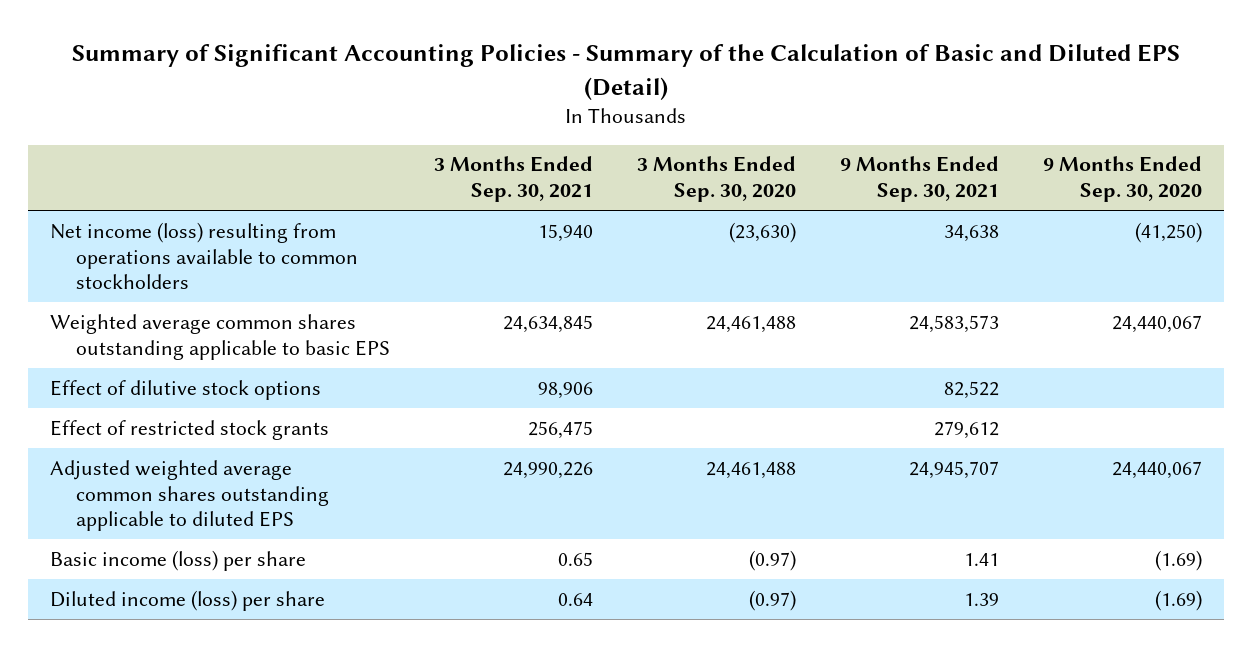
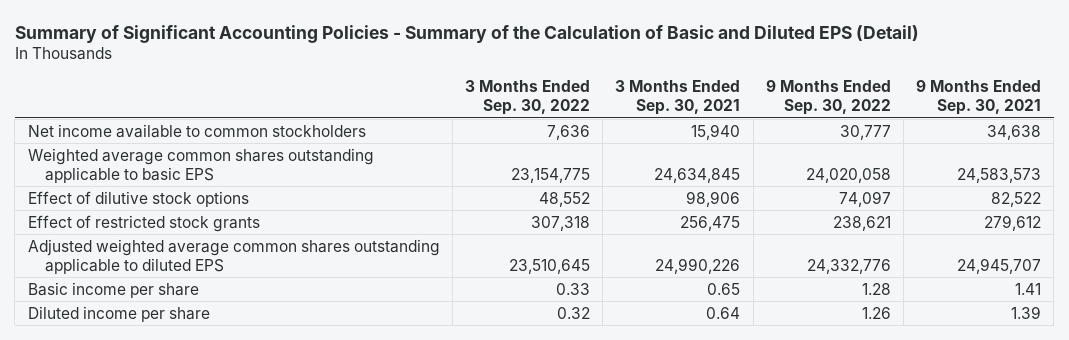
[637,156,797,203] 3 Months Ended Sep. 30, 2020 -> none
[1043,156,1203,203] 9 Months Ended Sep. 30, 2020 -> none
none -> [465,80,591,116] 3 Months Ended Sep. 30, 2022
none -> [765,80,891,116] 9 Months Ended Sep. 30, 2022
[50,221,359,290] Net income (loss) resulting from operations available to common stockholders -> [27,123,366,138] Net income available to common stockholders
[50,549,307,571] Basic income (loss) per share -> [27,281,199,298] Basic income per share
[50,589,326,611] Diluted income (loss) per share -> [27,305,210,322] Diluted income per share

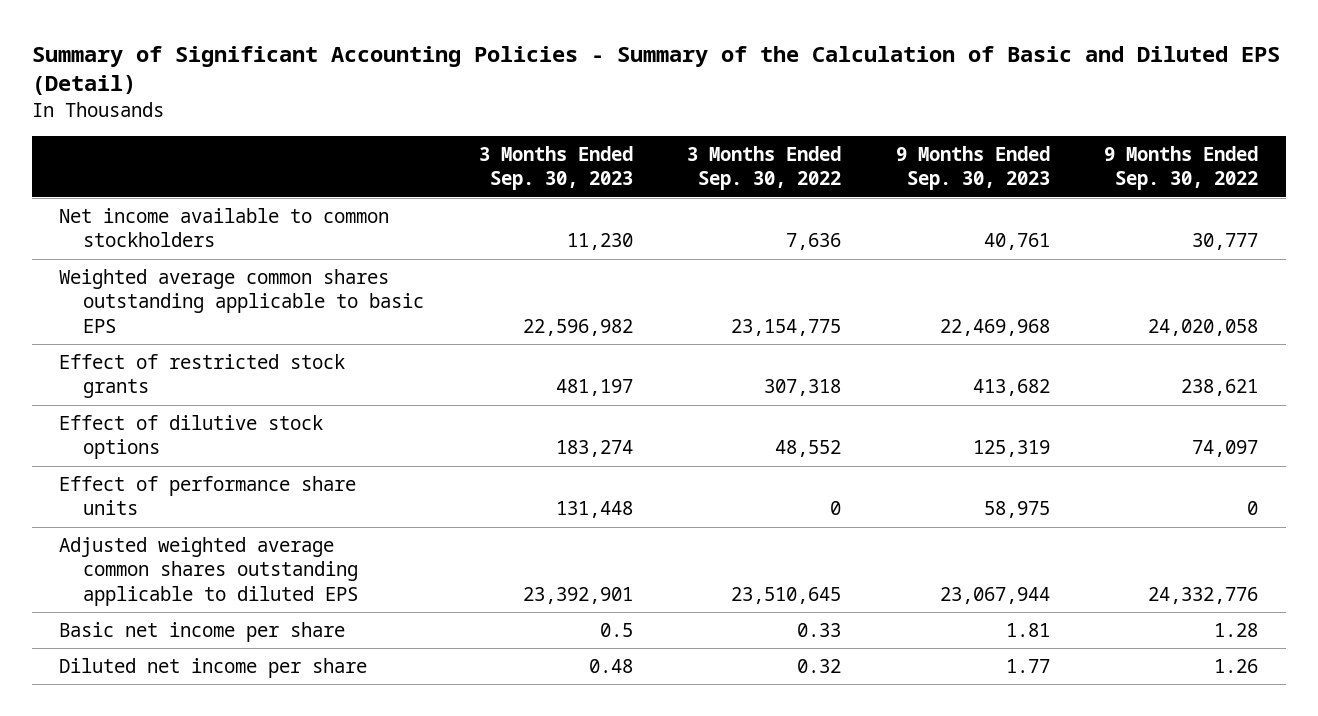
[615,80,741,116] 3 Months Ended Sep. 30, 2021 -> none
[916,80,1042,116] 9 Months Ended Sep. 30, 2021 -> none
none -> [478,145,633,191] 3 Months Ended Sep. 30, 2023
none -> [895,145,1050,191] 9 Months Ended Sep. 30, 2023
[27,190,249,207] Effect of dilutive stock options -> [59,414,324,460] Effect of dilutive stock options
none -> [59,475,357,516] Effect of performance share units
[27,281,199,298] Basic income per share -> [59,621,346,642] Basic net income per share
[27,305,210,322] Diluted income per share -> [59,657,368,678] Diluted net income per share

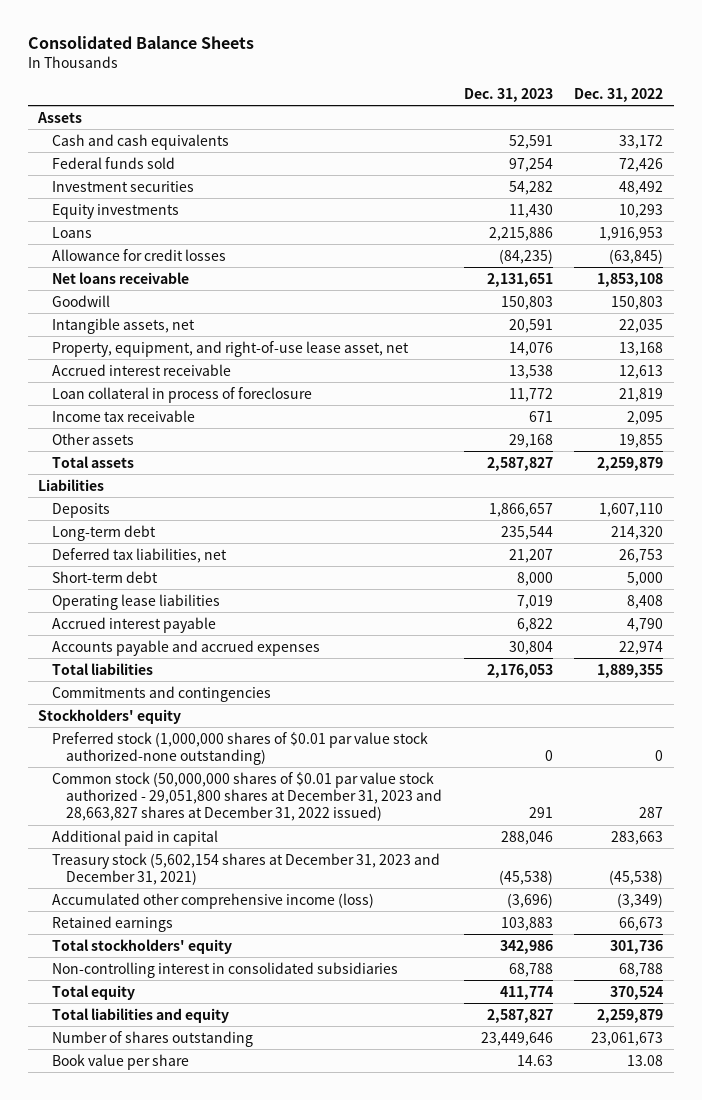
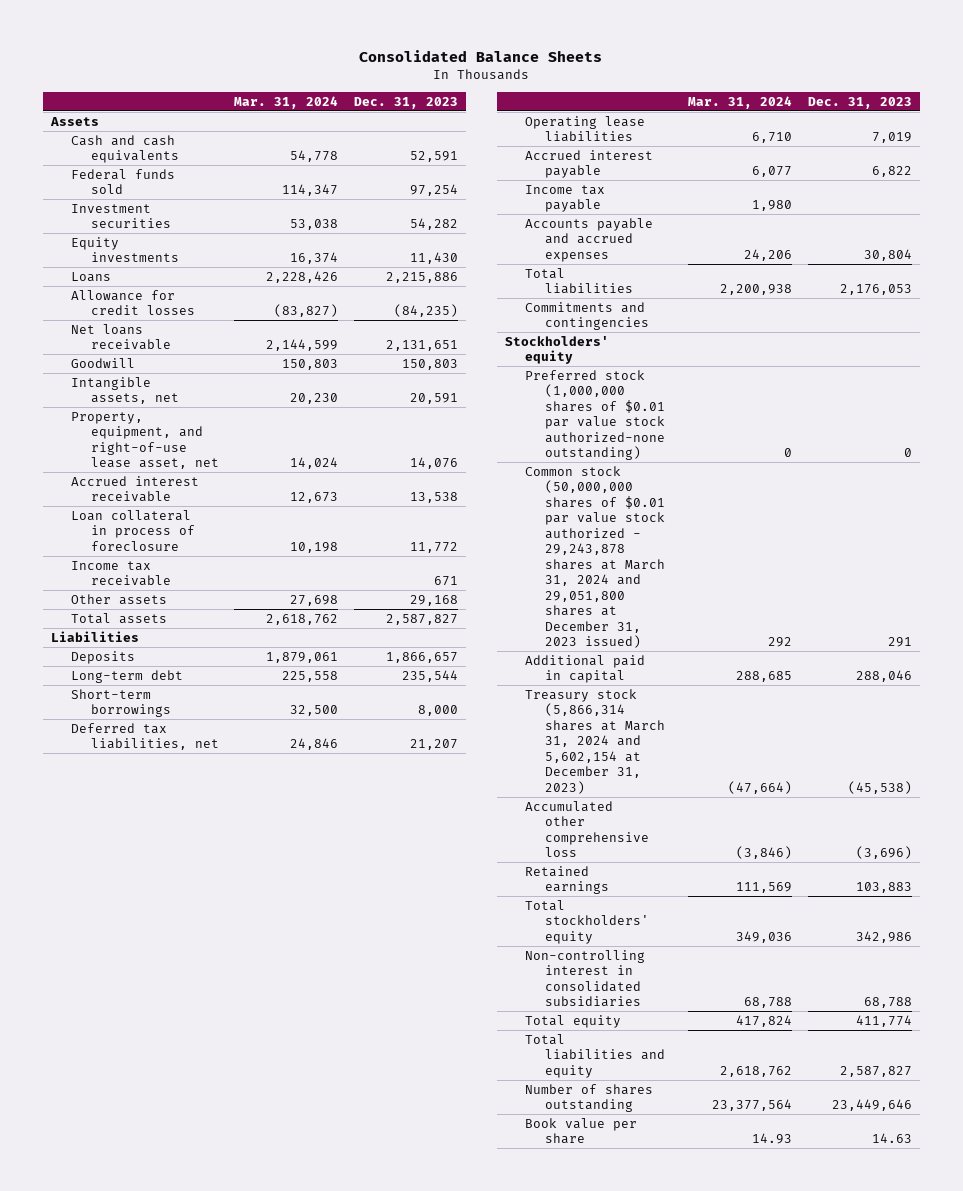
[574,87,664,102] Dec. 31, 2022 -> none
none -> [234,95,339,109] Mar. 31, 2024
none -> [70,688,171,718] Short-term borrowings
[52,570,159,583] Short-term debt -> none
none -> [524,184,605,213] Income tax payable
[52,771,443,822] Common stock (50,000,000 shares of $0.01 par value stock authorized - 29,051,800 shares at December 31, 2023 and 28,663,827 shares at December 31, 2022 issued) -> [524,465,665,649] Common stock (50,000,000 shares of $0.01 par value stock authorized - 29,243,878 shares at March 31, 2024 and 29,051,800 shares at December 31, 2023 issued)
[52,852,441,885] Treasury stock (5,602,154 shares at December 31, 2023 and December 31, 2021) -> [524,688,665,794] Treasury stock (5,866,314 shares at March 31, 2024 and 5,602,154 at December 31, 2023)
[52,892,375,909] Accumulated other comprehensive income (loss) -> [524,800,649,858] Accumulated other comprehensive loss

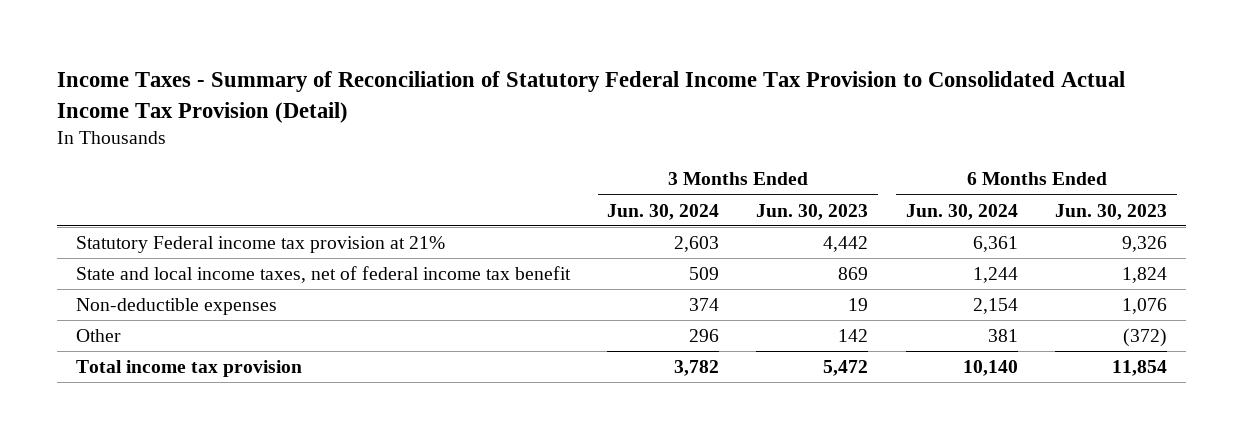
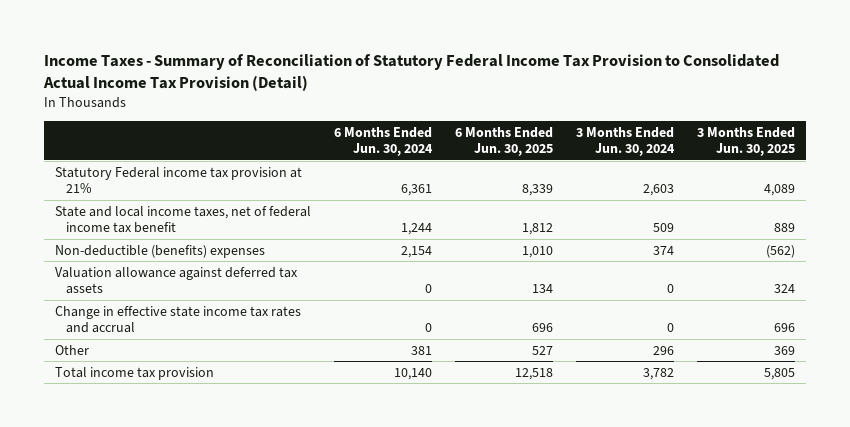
[756,203,869,220] Jun. 30, 2023 -> none
[1055,203,1168,220] Jun. 30, 2023 -> none
none -> [455,126,554,157] 6 Months Ended Jun. 30, 2025
none -> [696,126,795,157] 3 Months Ended Jun. 30, 2025
[75,297,277,315] Non-deductible expenses -> [55,244,266,258] Non-deductible (benefits) expenses
none -> [55,266,299,295] Valuation allowance against deferred tax assets
none -> [55,305,302,334] Change in effective state income tax rates and accrual

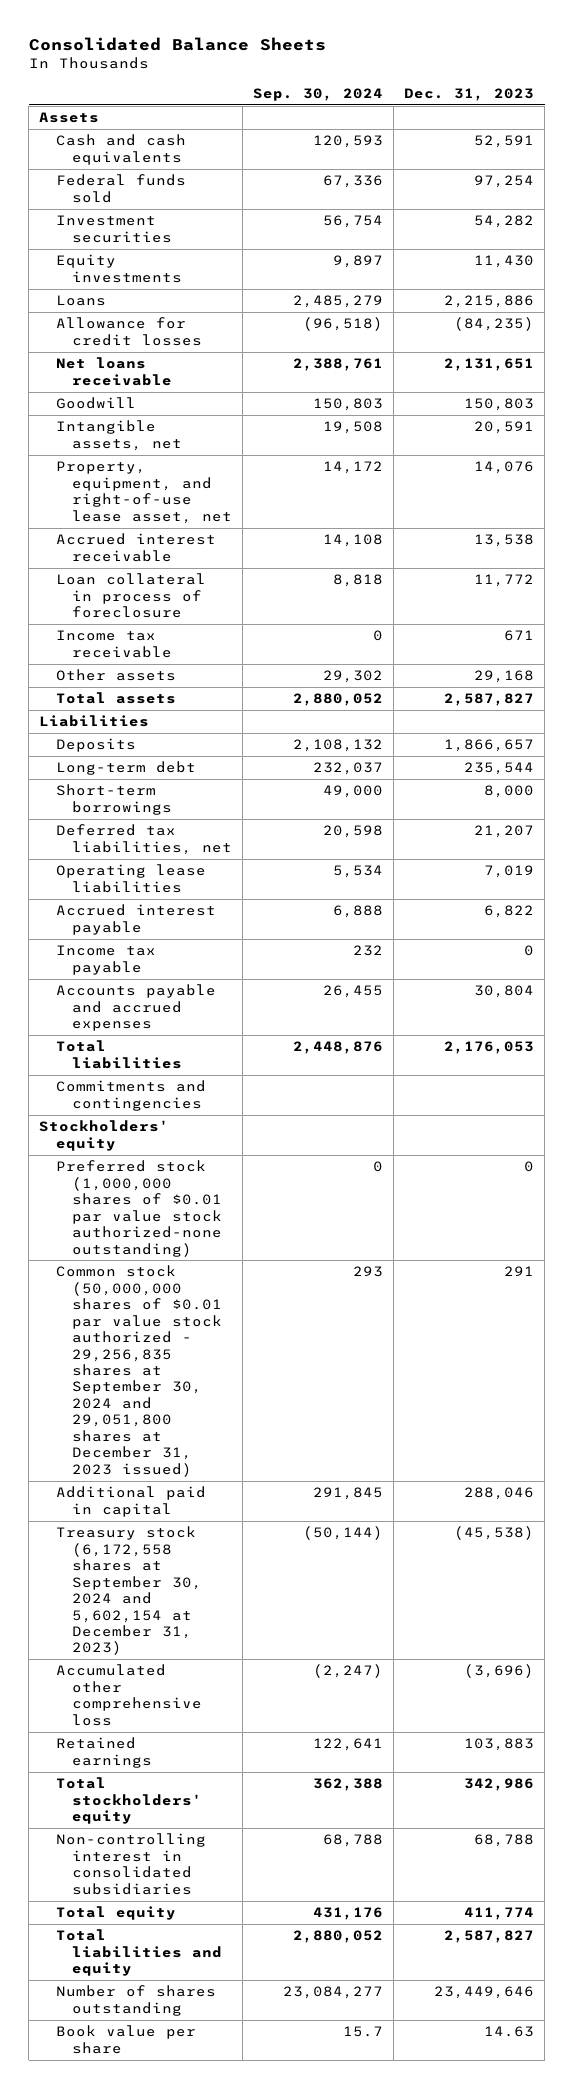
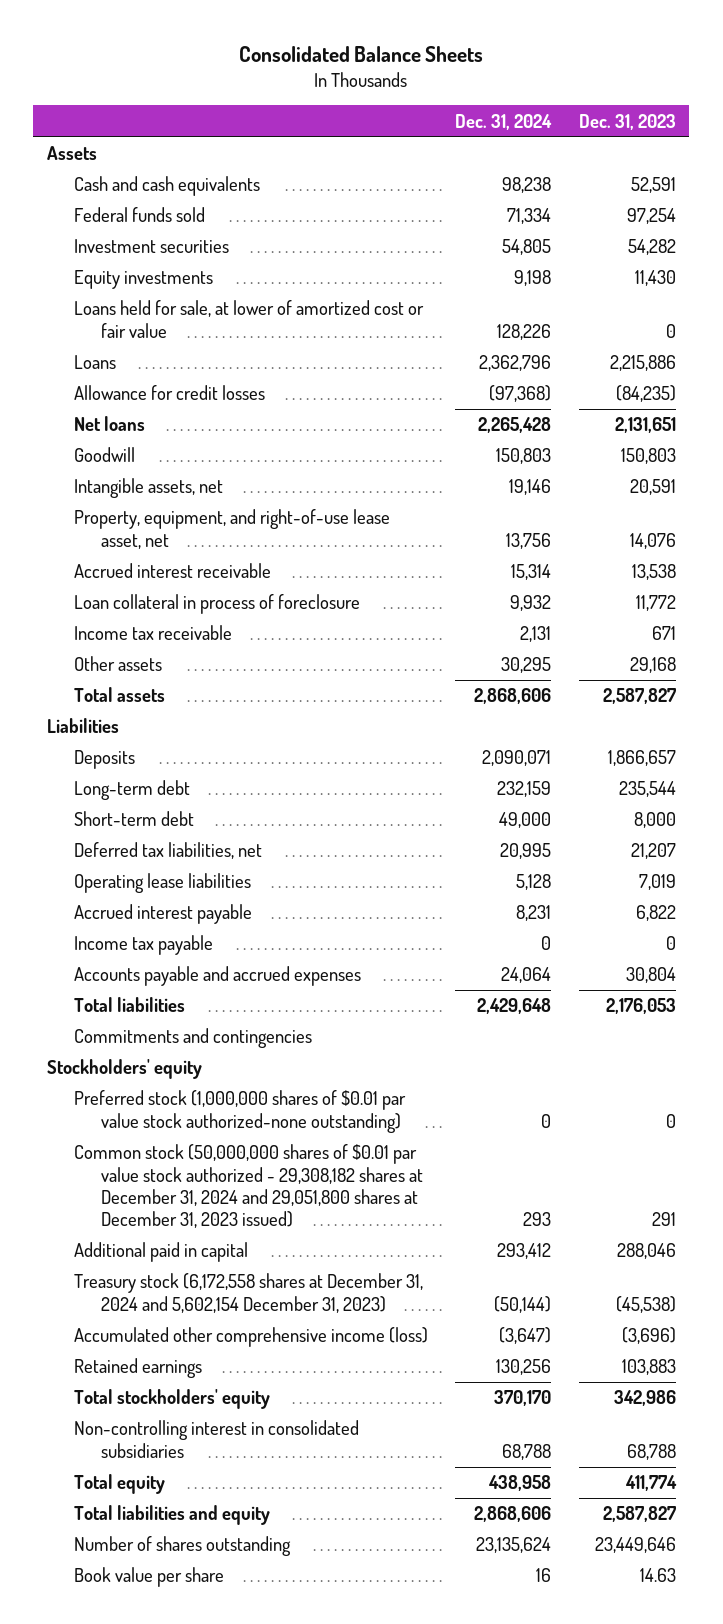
[253,87,384,101] Sep. 30, 2024 -> none
none -> [455,113,553,130] Dec. 31, 2024
none -> [73,300,424,338] Loans held for sale, at lower of amortized cost or fair value
[55,357,172,386] Net loans receivable -> [73,416,145,432] Net loans
[55,784,172,815] Short-term borrowings -> [73,811,194,827] Short-term debt
[55,1265,222,1477] Common stock (50,000,000 shares of $0.01 par value stock authorized - 29,256,835 shares at September 30, 2024 and 29,051,800 shares at December 31, 2023 issued) -> [73,1144,423,1228] Common stock (50,000,000 shares of $0.01 par value stock authorized - 29,308,182 shares at December 31, 2024 and 29,051,800 shares at December 31, 2023 issued)
[55,1526,202,1656] Treasury stock (6,172,558 shares at September 30, 2024 and 5,602,154 at December 31, 2023) -> [73,1273,423,1313] Treasury stock (6,172,558 shares at December 31, 2024 and 5,602,154 December 31, 2023)
[55,1664,202,1726] Accumulated other comprehensive loss -> [73,1327,428,1348] Accumulated other comprehensive income (loss)

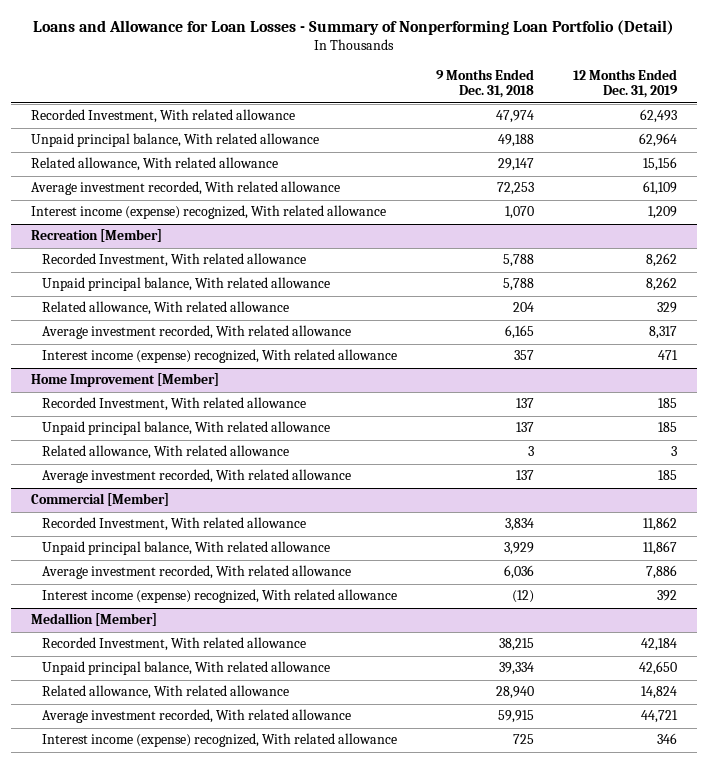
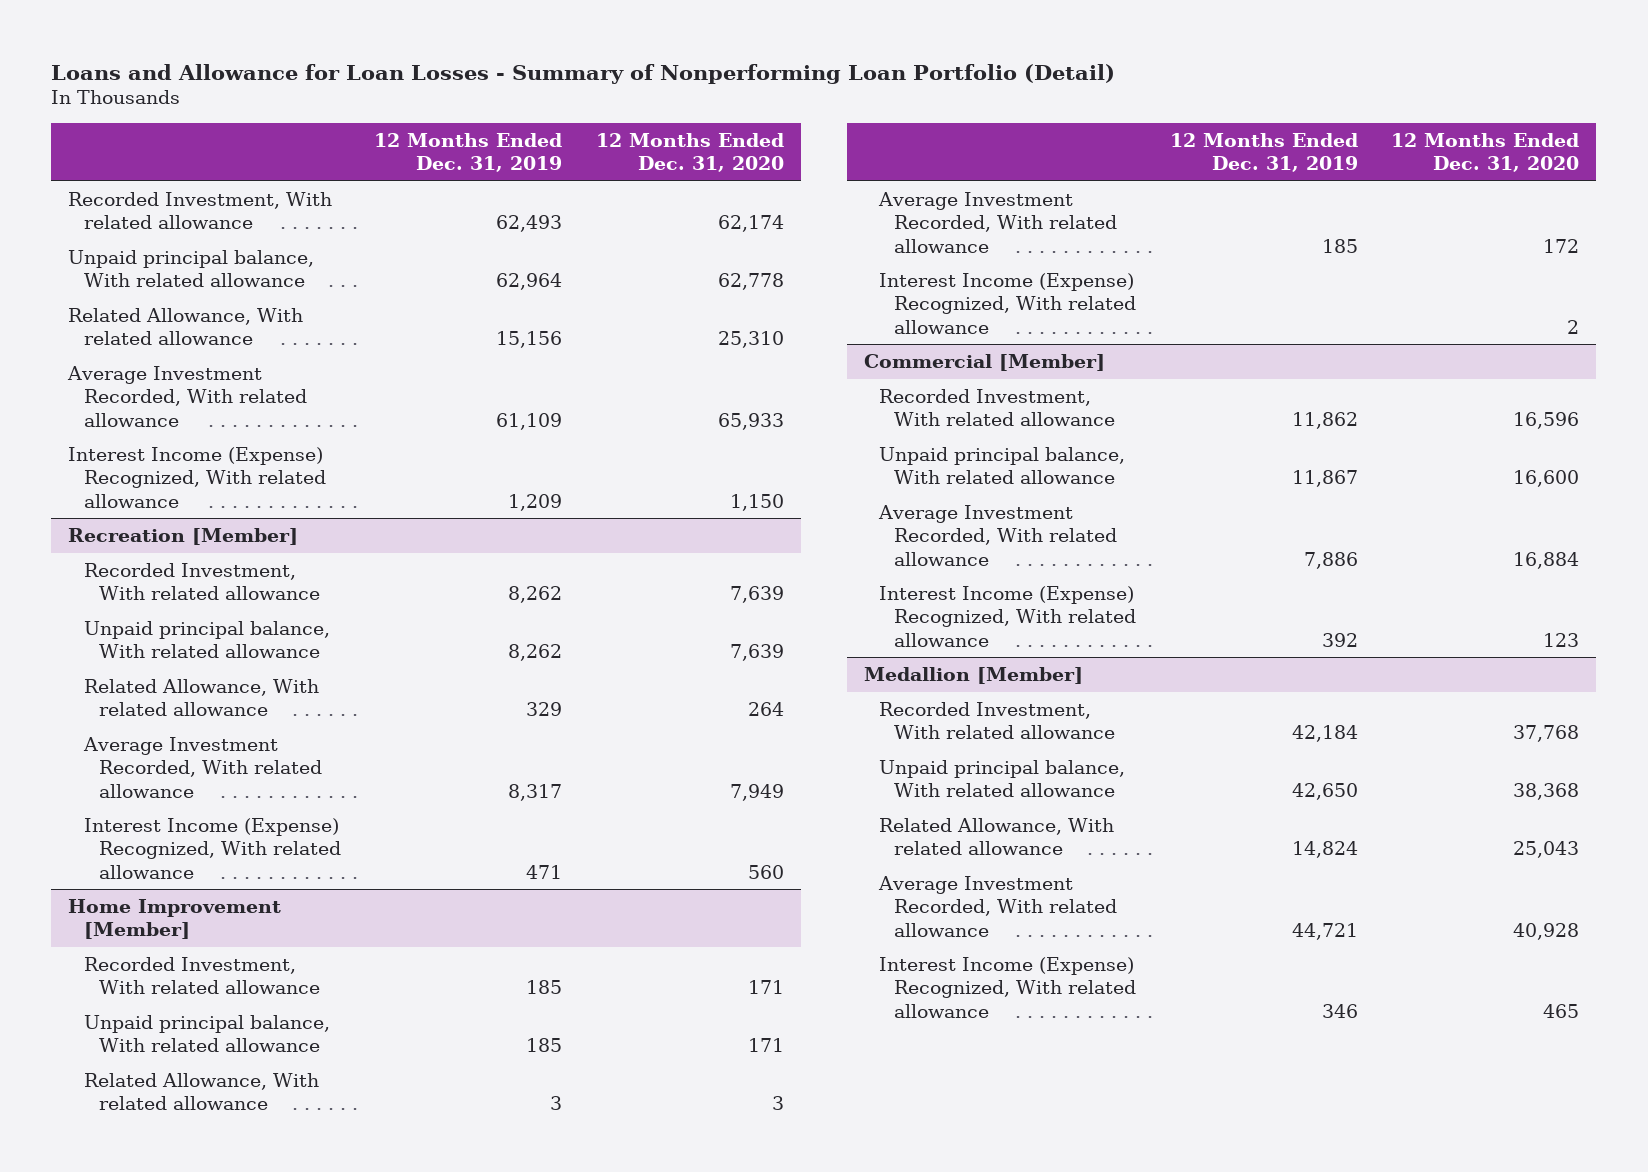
[436,68,535,99] 9 Months Ended Dec. 31, 2018 -> none
none -> [596,132,785,173] 12 Months Ended Dec. 31, 2020
[30,157,278,172] Related allowance, With related allowance -> [68,308,304,346] Related Allowance, With related allowance
[30,181,340,196] Average investment recorded, With related allowance -> [67,366,307,427] Average Investment Recorded, With related allowance
[30,205,386,220] Interest income (expense) recognized, With related allowance -> [68,447,326,508] Interest Income (Expense) Recognized, With related allowance
[41,301,289,316] Related allowance, With related allowance -> [83,679,319,717] Related Allowance, With related allowance
[41,325,351,340] Average investment recorded, With related allowance -> [82,737,322,798] Average Investment Recorded, With related allowance
[41,349,397,364] Interest income (expense) recognized, With related allowance -> [83,818,341,879] Interest Income (Expense) Recognized, With related allowance
[41,445,289,460] Related allowance, With related allowance -> [83,1073,319,1111] Related Allowance, With related allowance
[41,469,351,484] Average investment recorded, With related allowance -> [877,192,1118,253] Average Investment Recorded, With related allowance
none -> [878,273,1137,334] Interest Income (Expense) Recognized, With related allowance
[41,565,351,580] Average investment recorded, With related allowance -> [877,505,1118,566] Average Investment Recorded, With related allowance
[41,589,397,604] Interest income (expense) recognized, With related allowance -> [878,586,1137,647] Interest Income (Expense) Recognized, With related allowance
[41,685,289,700] Related allowance, With related allowance -> [878,818,1114,856] Related Allowance, With related allowance
[41,709,351,724] Average investment recorded, With related allowance -> [877,876,1118,937] Average Investment Recorded, With related allowance
[41,733,397,748] Interest income (expense) recognized, With related allowance -> [878,957,1137,1018] Interest Income (Expense) Recognized, With related allowance

